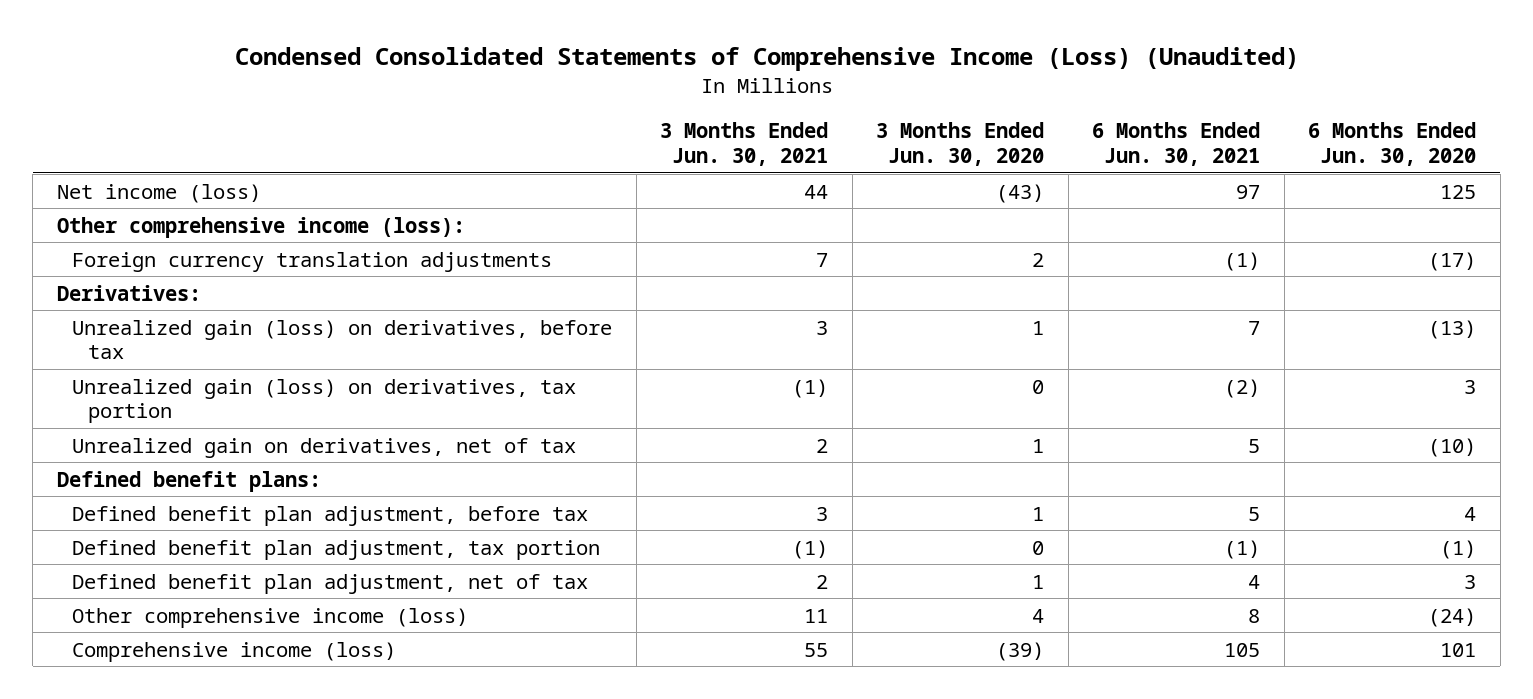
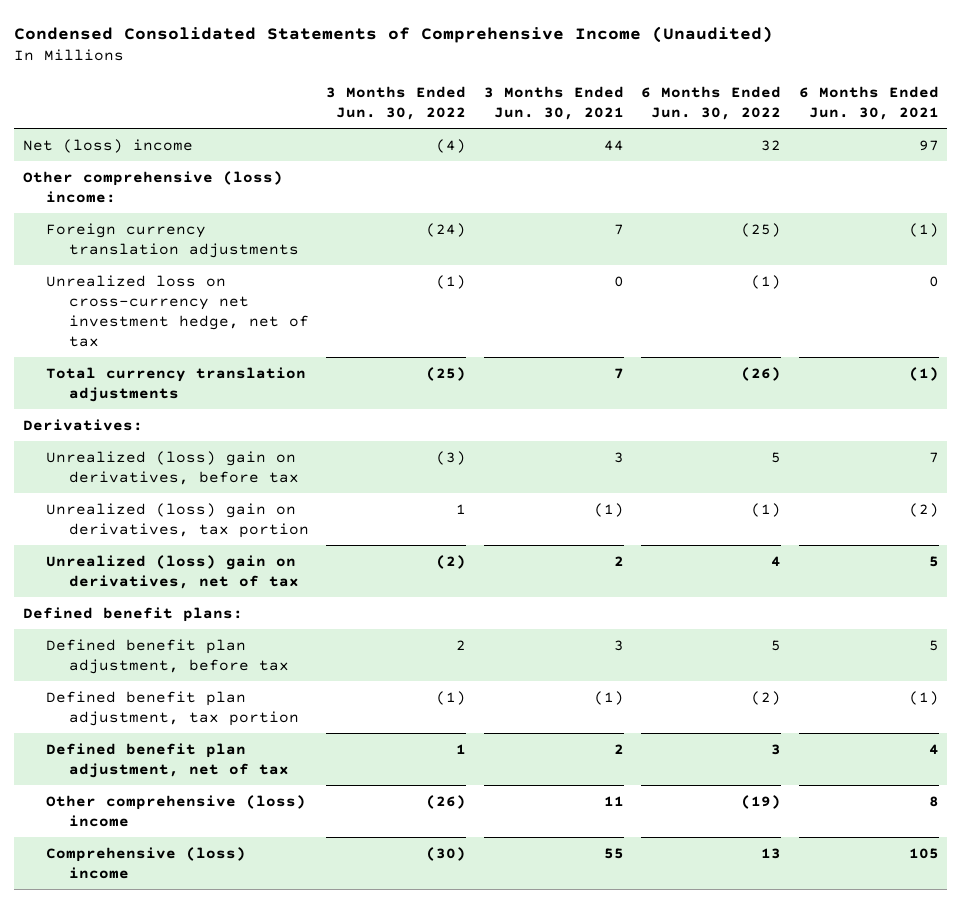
[234,46,1299,71] Condensed Consolidated Statements of Comprehensive Income (Loss) (Unaudited) -> [14,25,774,43] Condensed Consolidated Statements of Comprehensive Income (Unaudited)
[876,122,1045,167] 3 Months Ended Jun. 30, 2020 -> none
[1308,122,1477,167] 6 Months Ended Jun. 30, 2020 -> none
none -> [326,85,467,120] 3 Months Ended Jun. 30, 2022
none -> [641,85,782,120] 6 Months Ended Jun. 30, 2022
[56,183,261,203] Net income (loss) -> [23,138,194,153] Net (loss) income
[56,216,465,238] Other comprehensive income (loss): -> [23,170,284,203] Other comprehensive (loss) income:
none -> [45,274,309,347] Unrealized loss on cross-currency net investment hedge, net of tax
none -> [45,366,306,402] Total currency translation adjustments
[72,319,613,360] Unrealized gain (loss) on derivatives, before tax -> [45,450,299,485] Unrealized (loss) gain on derivatives, before tax
[72,378,577,424] Unrealized gain (loss) on derivatives, tax portion -> [45,502,309,538] Unrealized (loss) gain on derivatives, tax portion
[72,437,577,458] Unrealized gain on derivatives, net of tax -> [45,554,299,589] Unrealized (loss) gain on derivatives, net of tax
[72,607,469,628] Other comprehensive income (loss) -> [45,794,306,827] Other comprehensive (loss) income
[72,641,397,662] Comprehensive income (loss) -> [45,846,246,879] Comprehensive (loss) income

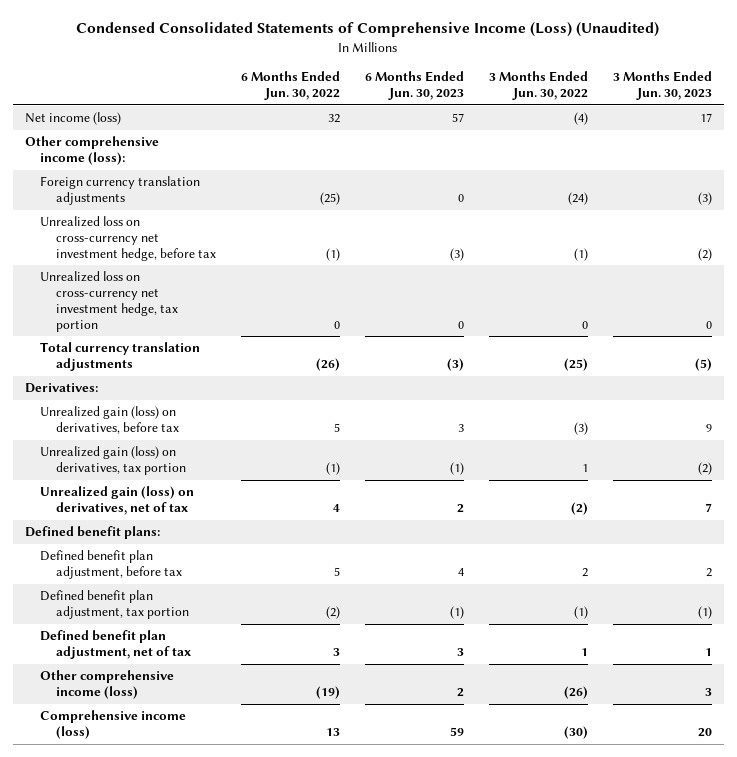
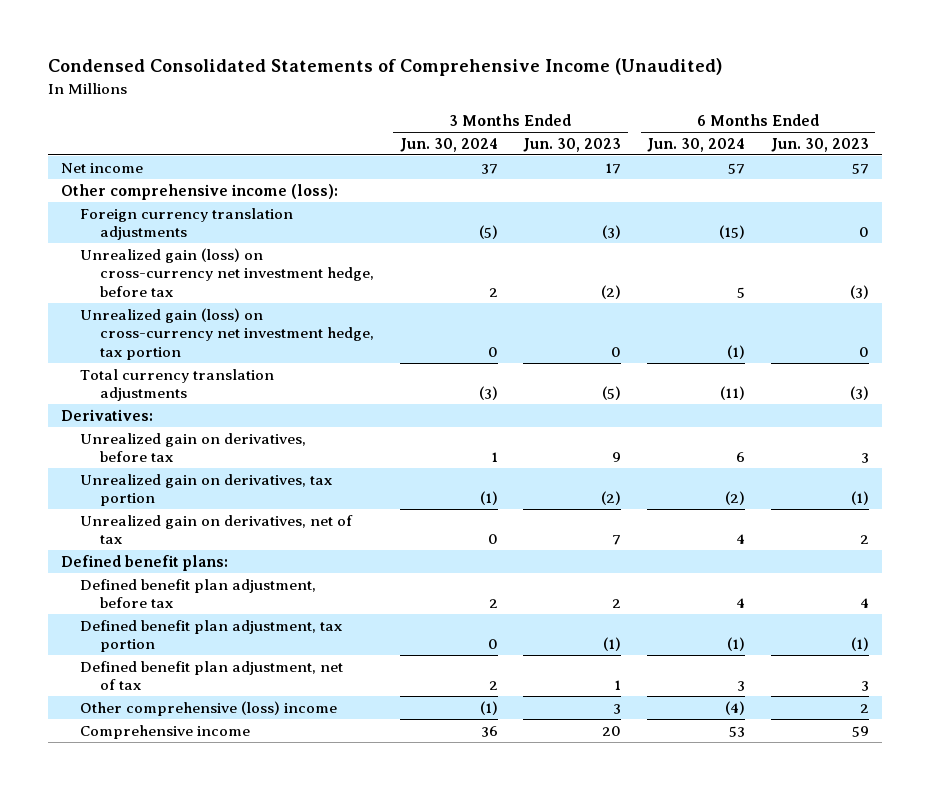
[76,22,660,38] Condensed Consolidated Statements of Comprehensive Income (Loss) (Unaudited) -> [48,58,723,77] Condensed Consolidated Statements of Comprehensive Income (Unaudited)
[240,71,340,101] 6 Months Ended Jun. 30, 2022 -> none
[488,71,588,101] 3 Months Ended Jun. 30, 2022 -> none
none -> [399,137,498,152] Jun. 30, 2024
none -> [646,137,745,152] Jun. 30, 2024
[24,112,121,126] Net income (loss) -> [60,162,143,173] Net income
[40,216,216,261] Unrealized loss on cross-currency net investment hedge, before tax -> [80,247,374,297] Unrealized gain (loss) on cross-currency net investment hedge, before tax
[40,271,178,332] Unrealized loss on cross-currency net investment hedge, tax portion -> [80,307,374,360] Unrealized gain (loss) on cross-currency net investment hedge, tax portion
[40,406,179,435] Unrealized gain (loss) on derivatives, before tax -> [80,432,307,463] Unrealized gain on derivatives, before tax
[40,446,186,476] Unrealized gain (loss) on derivatives, tax portion -> [80,473,333,507] Unrealized gain on derivatives, tax portion
[40,486,195,516] Unrealized gain (loss) on derivatives, net of tax -> [80,514,354,545] Unrealized gain on derivatives, net of tax
[40,670,175,700] Other comprehensive income (loss) -> [80,700,338,716] Other comprehensive (loss) income
[40,710,187,740] Comprehensive income (loss) -> [80,724,251,739] Comprehensive income

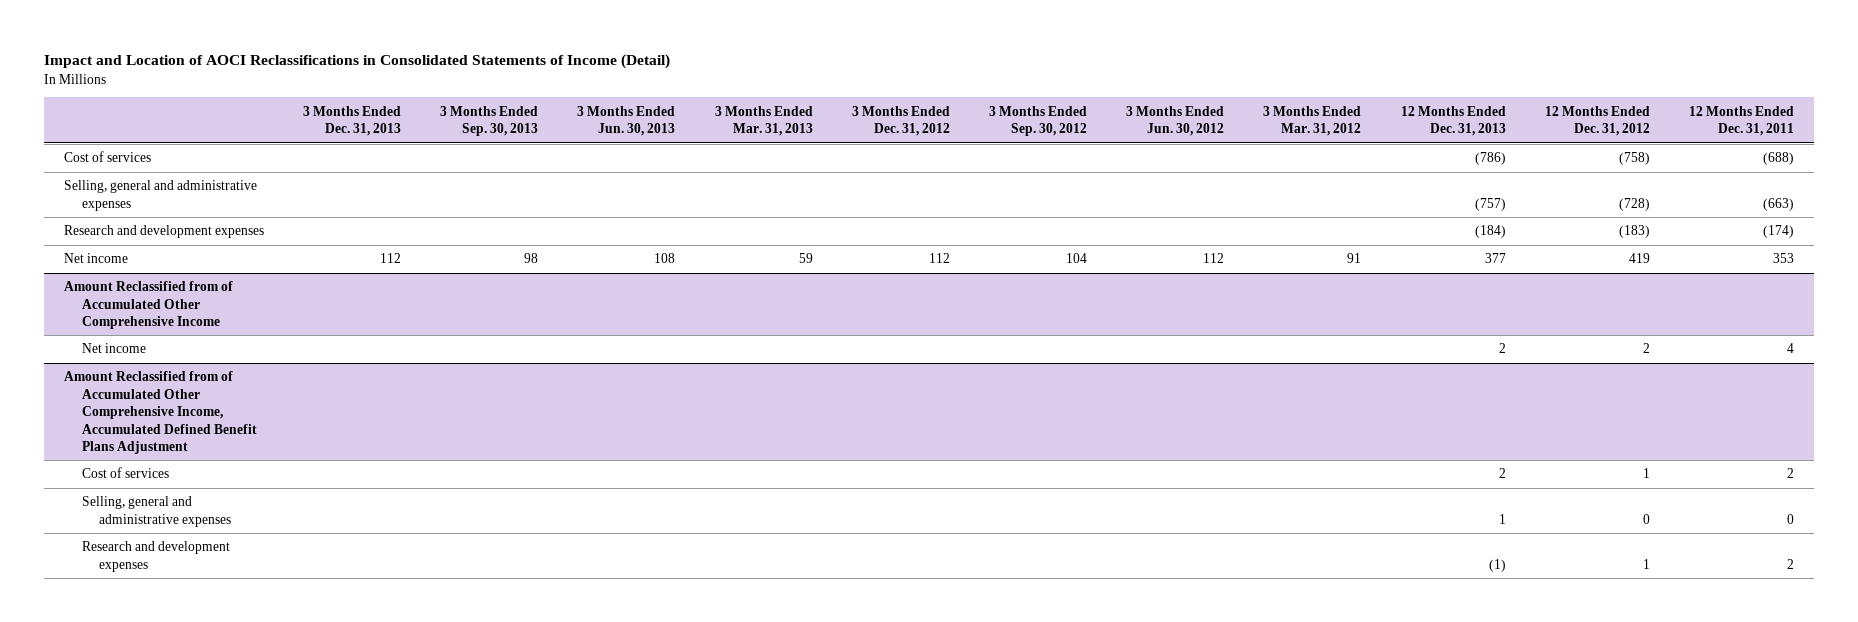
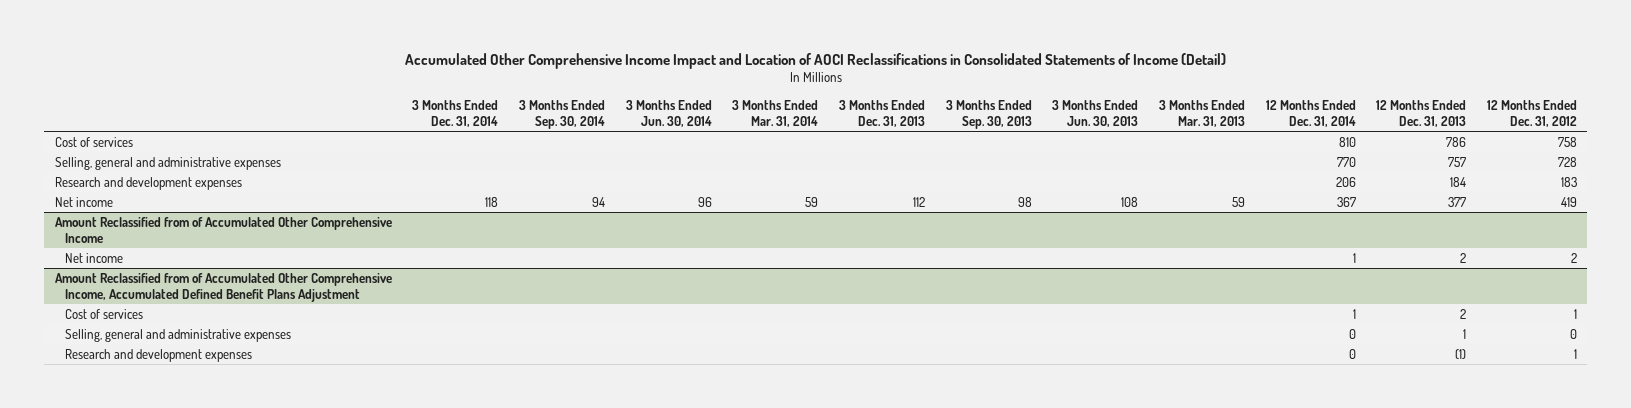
[44,54,671,70] Impact and Location of AOCI Reclassifications in Consolidated Statements of Income (Detail) -> [404,52,1226,69] Accumulated Other Comprehensive Income Impact and Location of AOCI Reclassifications in Consolidated Statements of Income (Detail)
[851,105,950,137] 3 Months Ended Dec. 31, 2012 -> none
[989,105,1088,137] 3 Months Ended Sep. 30, 2012 -> none
[1126,105,1225,137] 3 Months Ended Jun. 30, 2012 -> none
[1263,105,1362,137] 3 Months Ended Mar. 31, 2012 -> none
[1689,105,1795,137] 12 Months Ended Dec. 31, 2011 -> none
none -> [412,100,499,128] 3 Months Ended Dec. 31, 2014
none -> [518,100,605,130] 3 Months Ended Sep. 30, 2014
none -> [625,100,712,128] 3 Months Ended Jun. 30, 2014
none -> [732,100,819,128] 3 Months Ended Mar. 31, 2014
none -> [1265,100,1356,128] 12 Months Ended Dec. 31, 2014
[1474,152,1506,166] (786) -> [1446,136,1467,147] 786
[1618,152,1650,166] (758) -> [1557,136,1577,147] 758
[1474,197,1506,211] (757) -> [1448,156,1467,167] 757
[1618,197,1650,211] (728) -> [1557,156,1577,167] 728
[1474,225,1506,239] (184) -> [1450,176,1467,187] 184
[1618,225,1650,239] (183) -> [1560,176,1577,187] 183

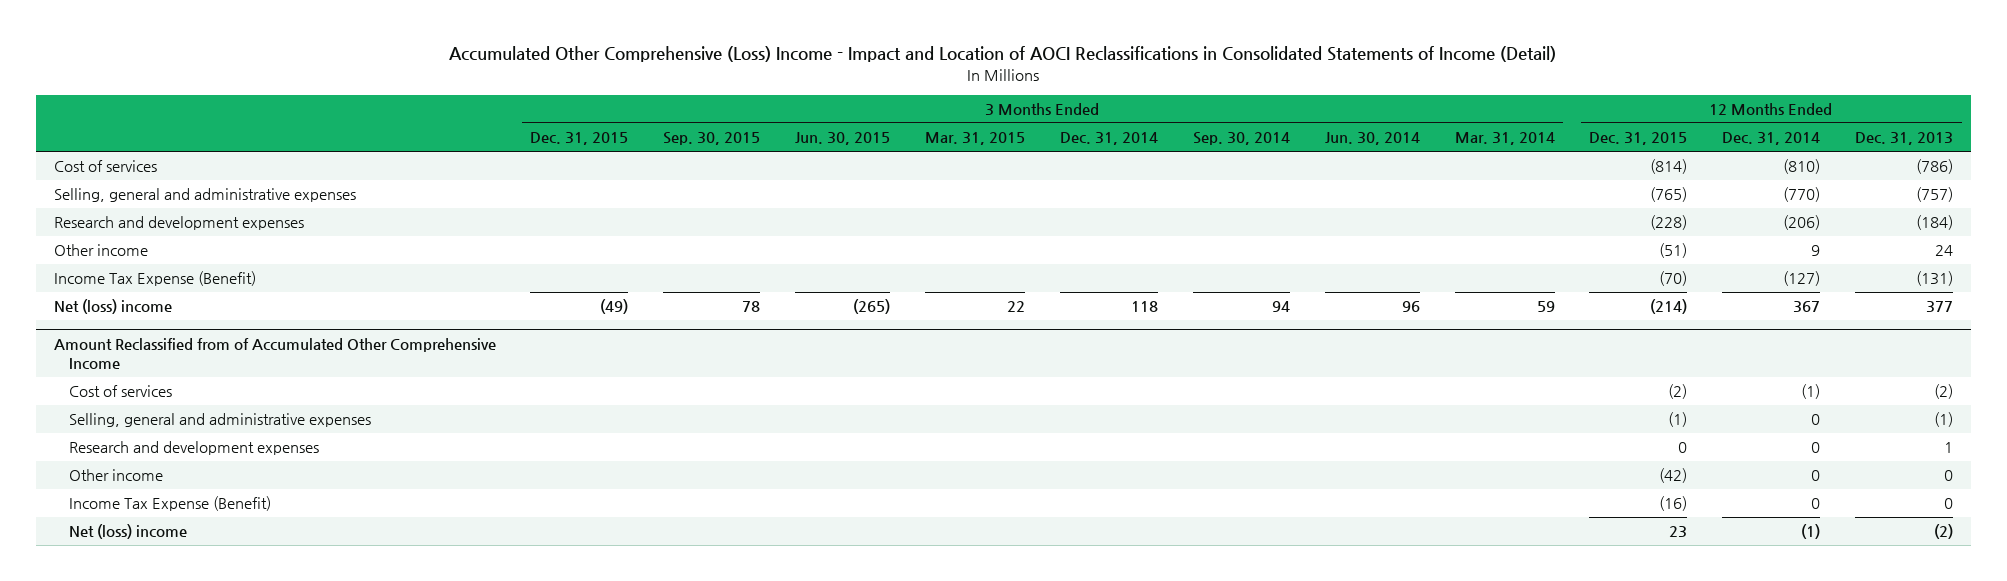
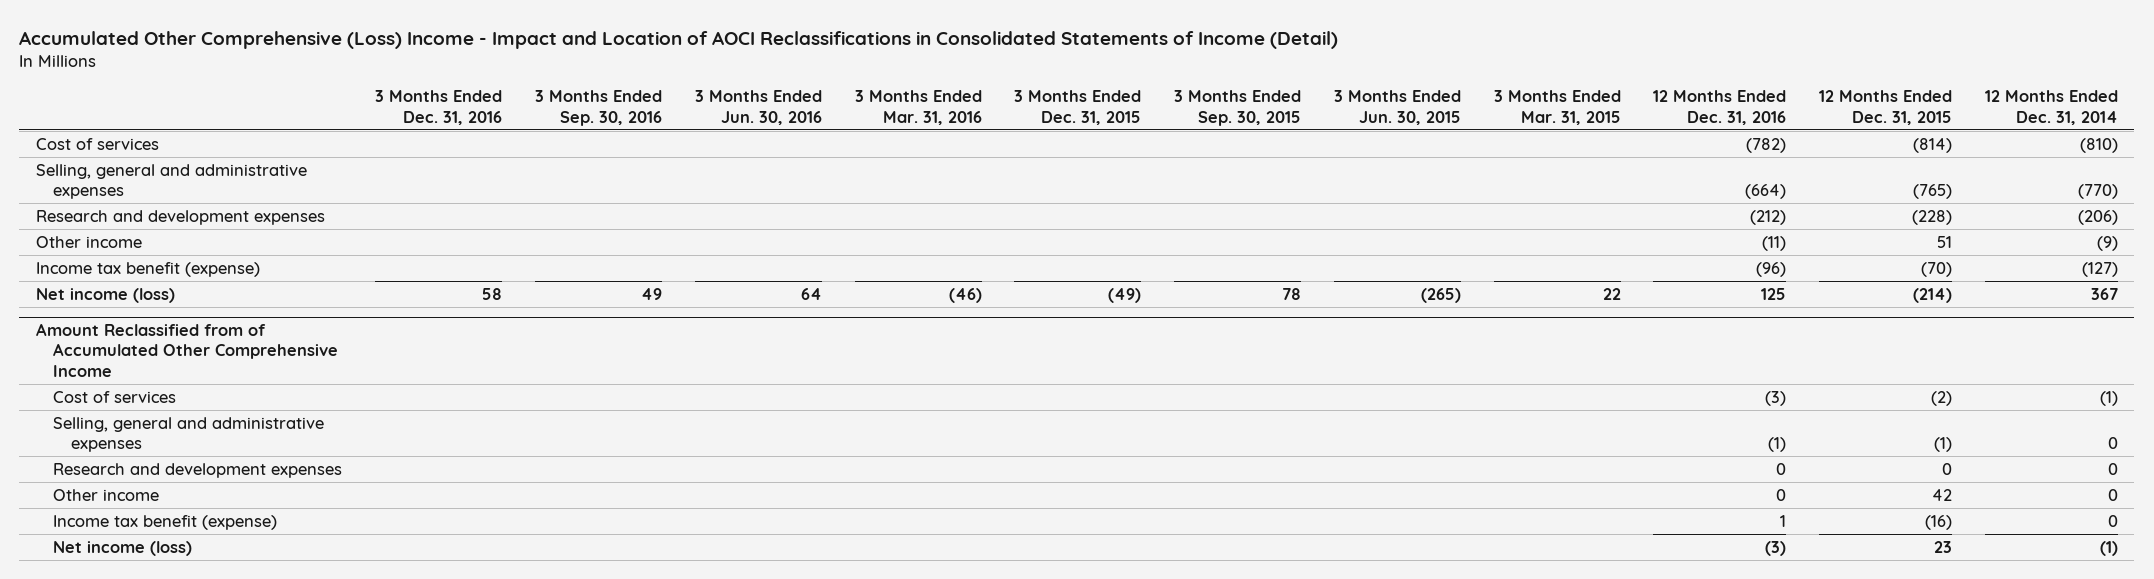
[1059,132,1158,146] Dec. 31, 2014 -> none
[1192,132,1290,146] Sep. 30, 2014 -> none
[1324,132,1420,146] Jun. 30, 2014 -> none
[1454,132,1555,146] Mar. 31, 2014 -> none
[1855,132,1954,146] Dec. 31, 2013 -> none
none -> [375,90,503,125] 3 Months Ended Dec. 31, 2016
none -> [534,90,662,126] 3 Months Ended Sep. 30, 2016
none -> [694,90,822,125] 3 Months Ended Jun. 30, 2016
none -> [854,90,982,125] 3 Months Ended Mar. 31, 2016
none -> [1653,90,1787,125] 12 Months Ended Dec. 31, 2016
[1659,243,1688,259] (51) -> [1937,235,1953,248] 51
[1811,245,1821,257] 9 -> [2096,235,2118,251] (9)
[53,271,256,287] Income Tax Expense (Benefit) -> [35,261,260,277] Income tax benefit (expense)
[53,299,172,315] Net (loss) income -> [35,287,175,303] Net income (loss)
[1659,468,1688,484] (42) -> [1932,488,1953,501] 42
[69,496,272,512] Income Tax Expense (Benefit) -> [53,514,278,530] Income tax benefit (expense)
[69,524,188,540] Net (loss) income -> [53,540,193,556] Net income (loss)

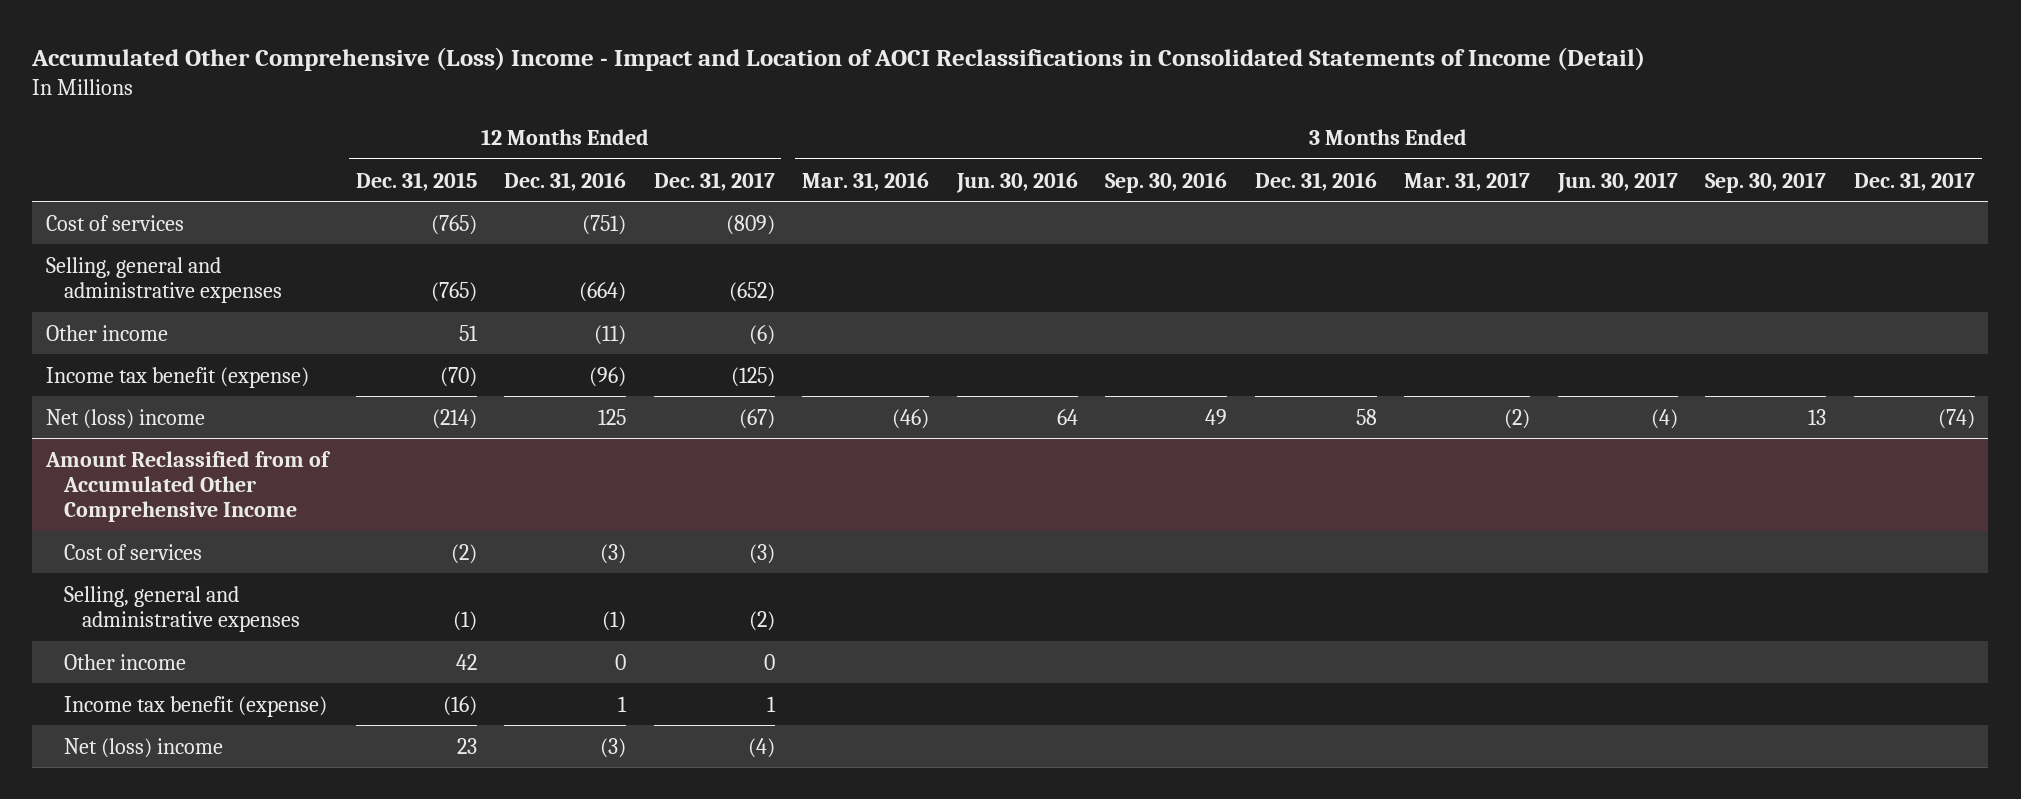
[1014,90,1142,125] 3 Months Ended Dec. 31, 2015 -> none
[1174,90,1302,126] 3 Months Ended Sep. 30, 2015 -> none
[1333,90,1461,125] 3 Months Ended Jun. 30, 2015 -> none
[1493,90,1621,125] 3 Months Ended Mar. 31, 2015 -> none
[1984,90,2118,125] 12 Months Ended Dec. 31, 2014 -> none
none -> [653,171,775,191] Dec. 31, 2017
none -> [1404,171,1531,191] Mar. 31, 2017
none -> [1556,171,1678,193] Jun. 30, 2017
none -> [1705,171,1827,193] Sep. 30, 2017
none -> [1853,171,1975,191] Dec. 31, 2017
[1746,137,1787,153] (782) -> [582,214,627,235] (751)
[1913,137,1953,153] (814) -> [430,214,477,235] (765)
[35,209,325,225] Research and development expenses -> none
[35,287,175,303] Net income (loss) -> [46,408,206,429] Net (loss) income
[53,462,343,478] Research and development expenses -> none
[53,540,193,556] Net income (loss) -> [64,737,224,758] Net (loss) income

